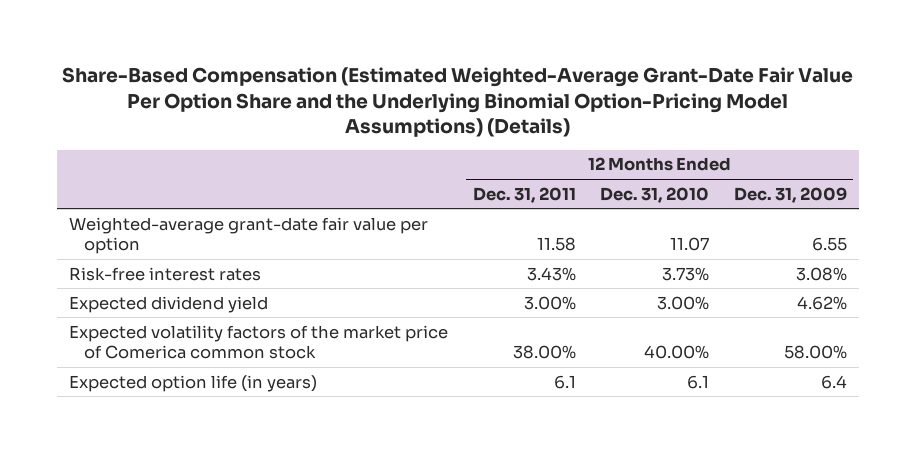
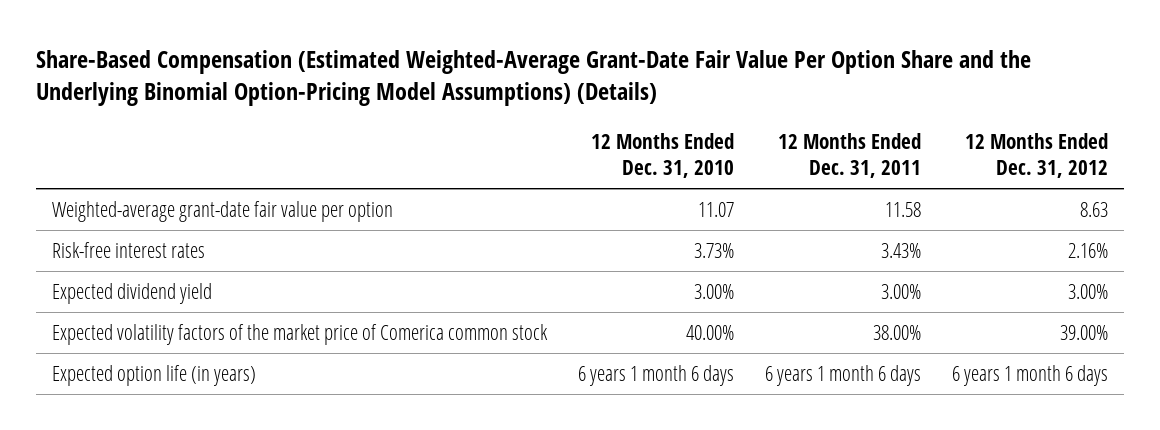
[733,186,847,203] Dec. 31, 2009 -> none
none -> [965,132,1109,179] 12 Months Ended Dec. 31, 2012
[553,374,576,389] 6.1 -> [765,364,922,386] 6 years 1 month 6 days
[687,374,710,389] 6.1 -> [577,364,734,386] 6 years 1 month 6 days

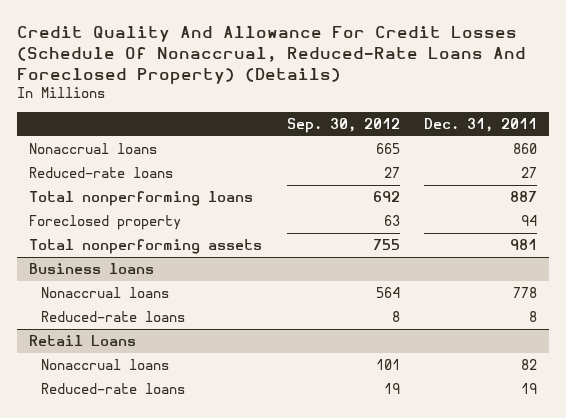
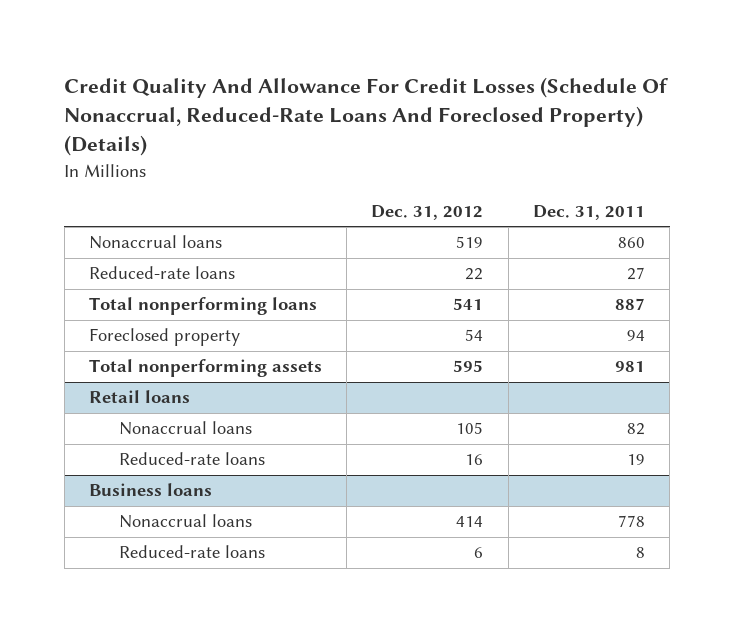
[286,117,400,133] Sep. 30, 2012 -> none
none -> [371,204,484,220] Dec. 31, 2012
none -> [88,390,190,404] Retail loans
none -> [118,421,252,436] Nonaccrual loans
none -> [118,452,265,466] Reduced-rate loans
[29,335,137,347] Retail Loans -> none
[40,359,169,371] Nonaccrual loans -> none
[40,383,185,395] Reduced-rate loans -> none

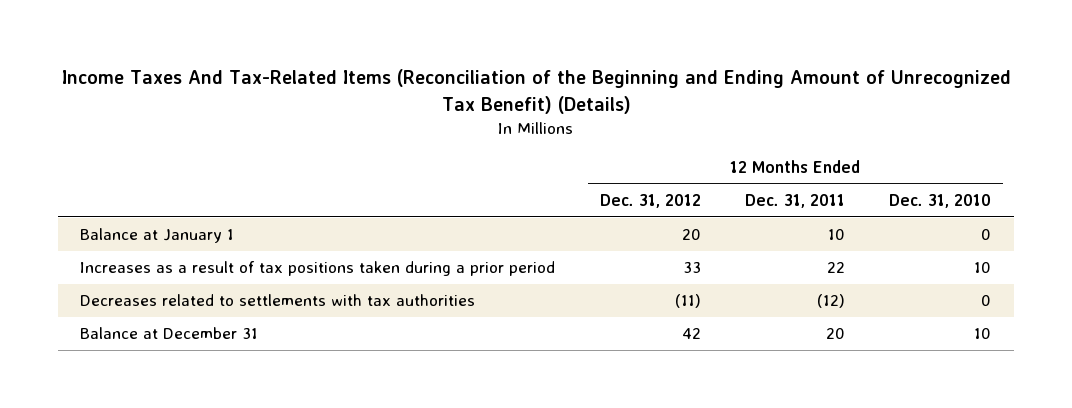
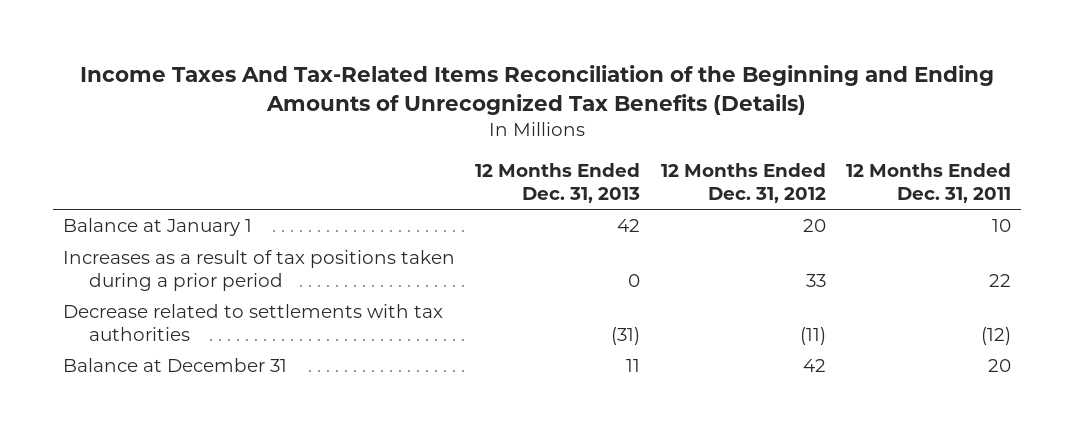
[61,69,1011,114] Income Taxes And Tax-Related Items (Reconciliation of the Beginning and Ending Amount of Unrecognized Tax Benefit) (Details) -> [80,64,995,115] Income Taxes And Tax-Related Items Reconciliation of the Beginning and Ending Amounts of Unrecognized Tax Benefits (Details)
[889,194,992,209] Dec. 31, 2010 -> none
none -> [475,162,641,203] 12 Months Ended Dec. 31, 2013
[80,294,476,307] Decreases related to settlements with tax authorities -> [63,304,444,342] Decrease related to settlements with tax authorities

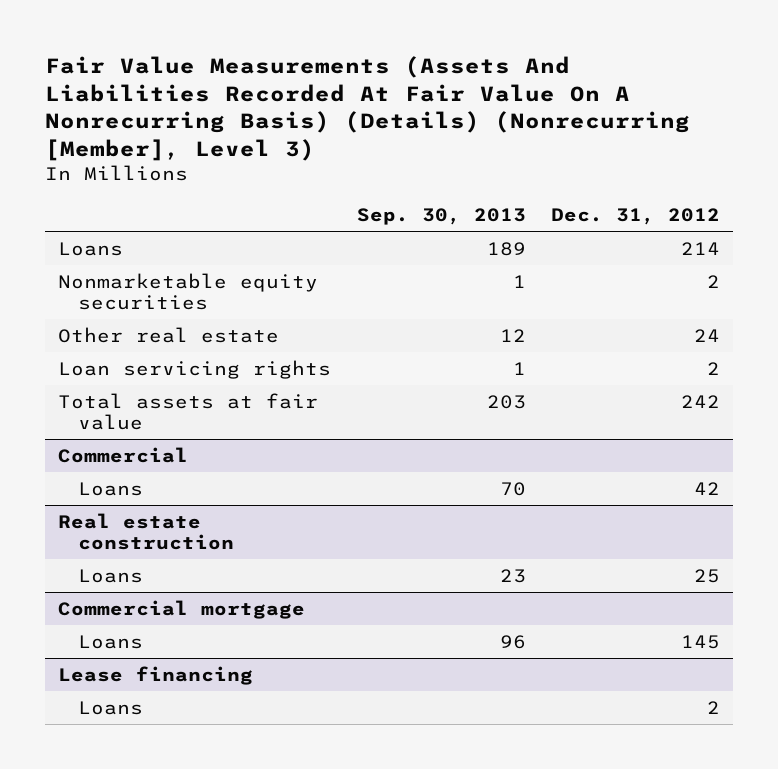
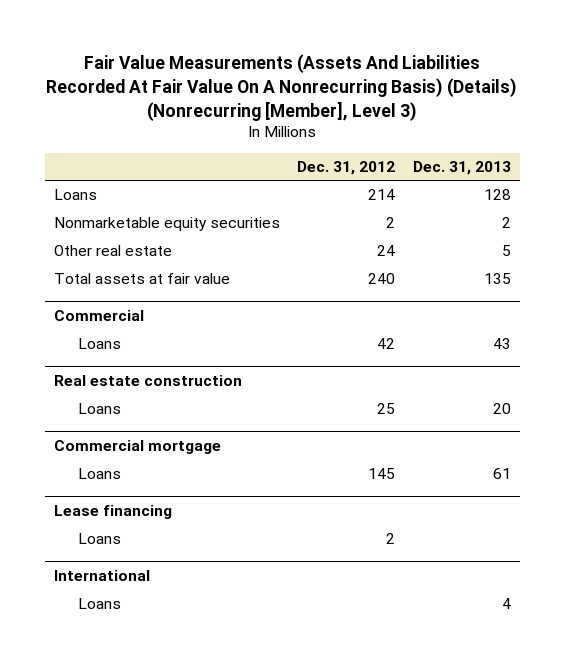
[356,208,526,226] Sep. 30, 2013 -> none
none -> [412,160,511,175] Dec. 31, 2013
[57,359,331,379] Loan servicing rights -> none
[681,394,721,408] 242 -> [368,273,396,285] 240
none -> [53,570,150,582] International
none -> [78,598,122,610] Loans

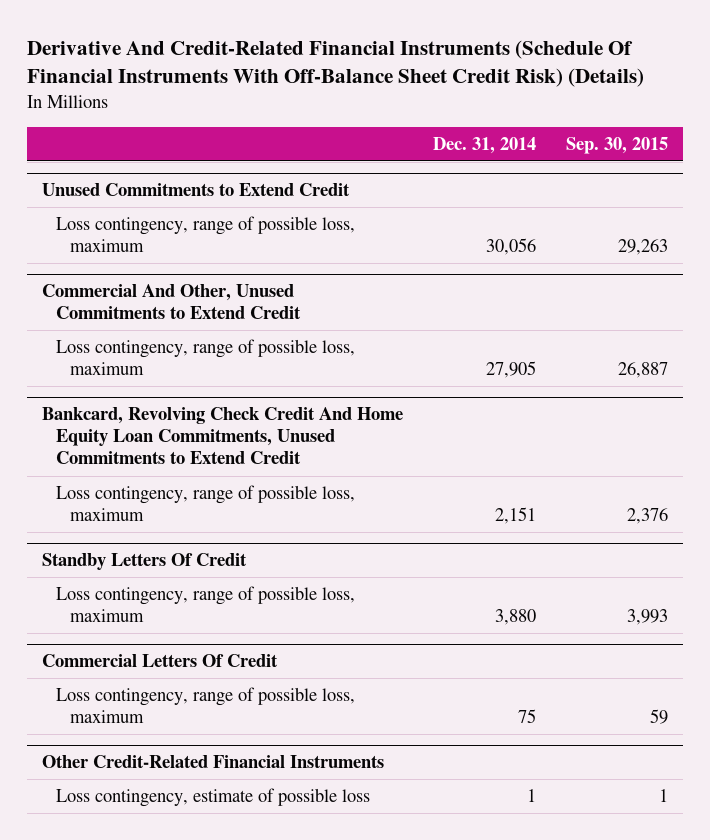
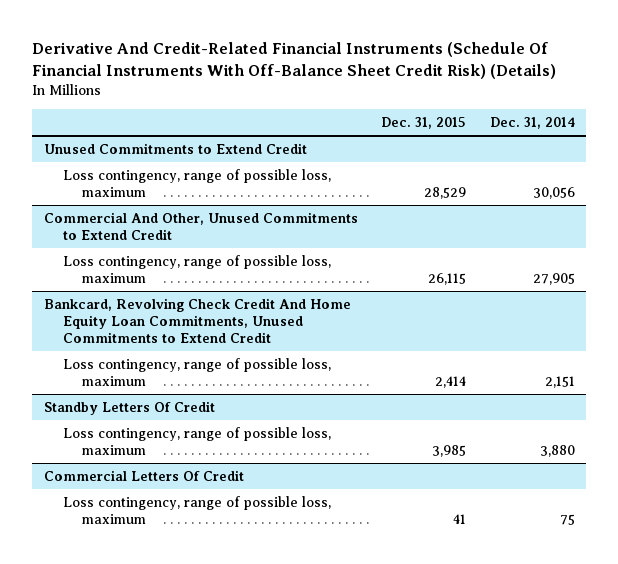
[566,136,669,154] Sep. 30, 2015 -> none
none -> [381,116,467,129] Dec. 31, 2015
[41,755,384,769] Other Credit-Related Financial Instruments -> none
[55,788,370,808] Loss contingency, estimate of possible loss -> none

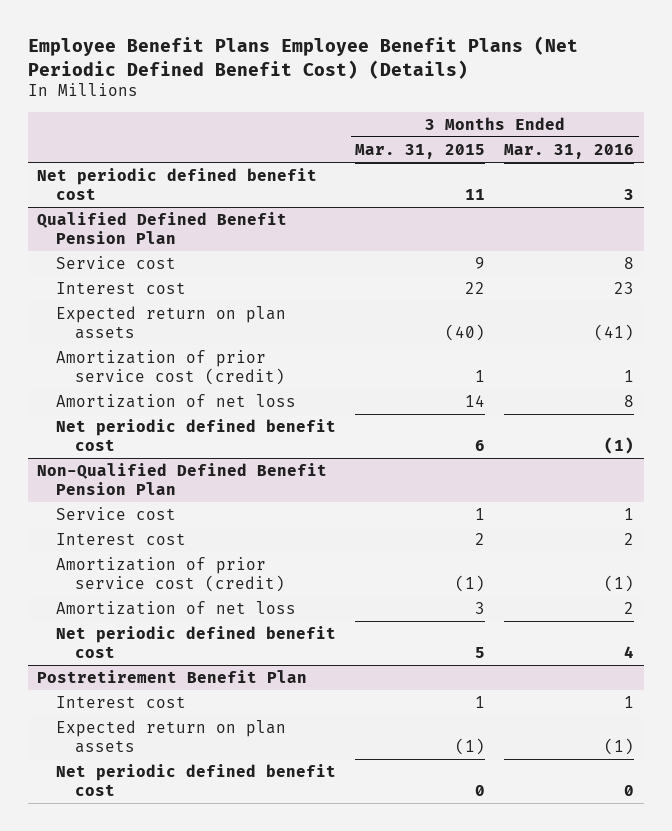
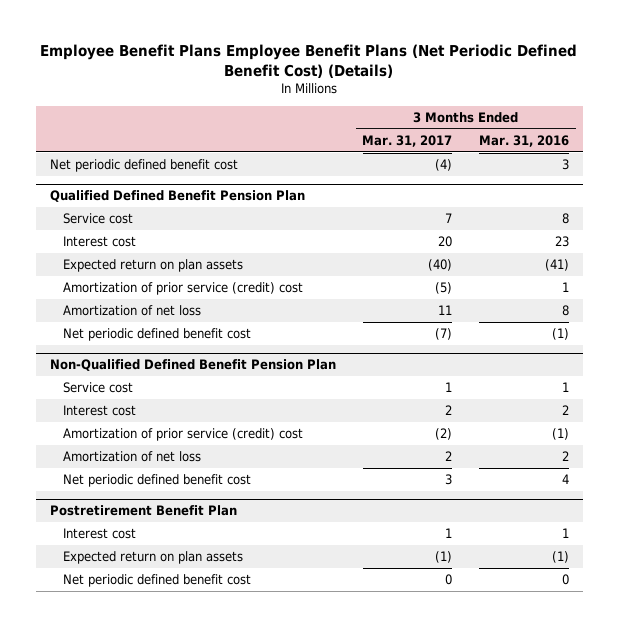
[355,143,486,159] Mar. 31, 2015 -> none
none -> [362,134,453,147] Mar. 31, 2017
[56,349,286,386] Amortization of prior service cost (credit) -> [62,282,303,296] Amortization of prior service (credit) cost
[56,556,286,593] Amortization of prior service cost (credit) -> [62,428,303,442] Amortization of prior service (credit) cost

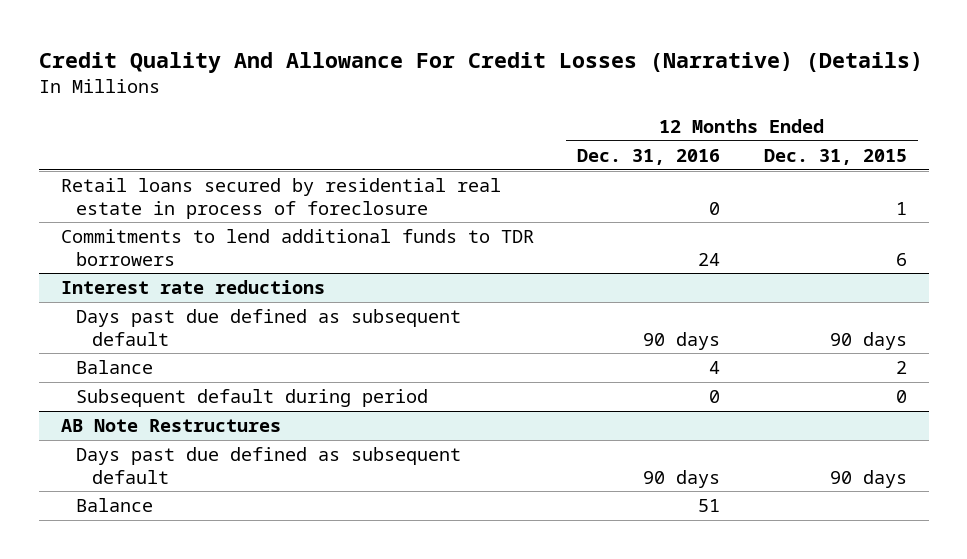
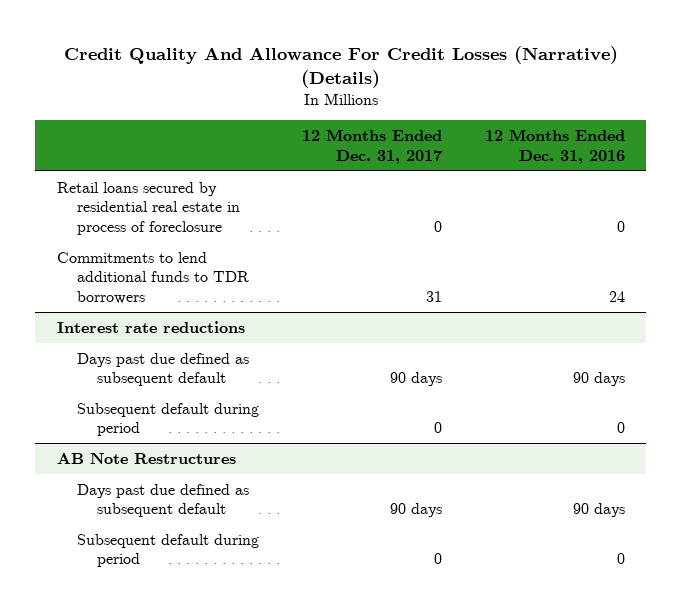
[763,149,907,166] Dec. 31, 2015 -> none
none -> [301,129,442,164] 12 Months Ended Dec. 31, 2017
[76,360,154,375] Balance -> none
[76,498,154,513] Balance -> none
none -> [76,533,259,568] Subsequent default during period

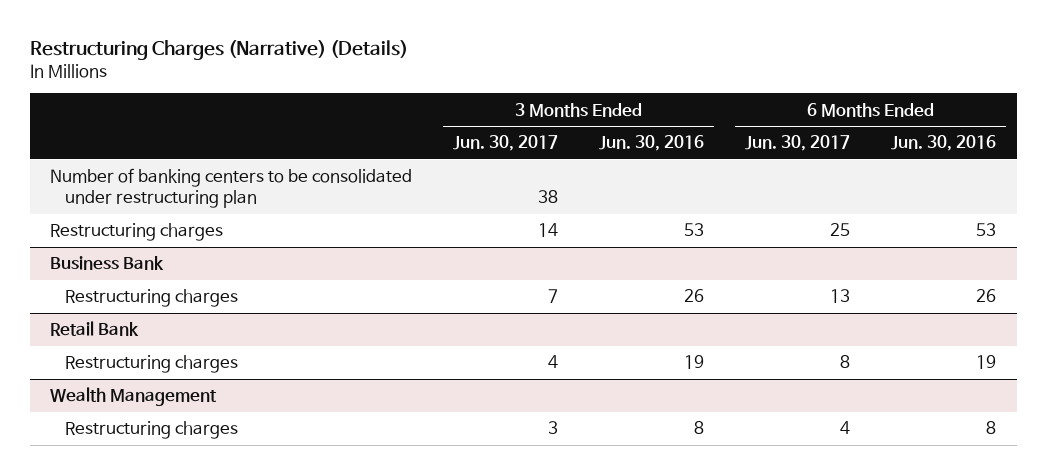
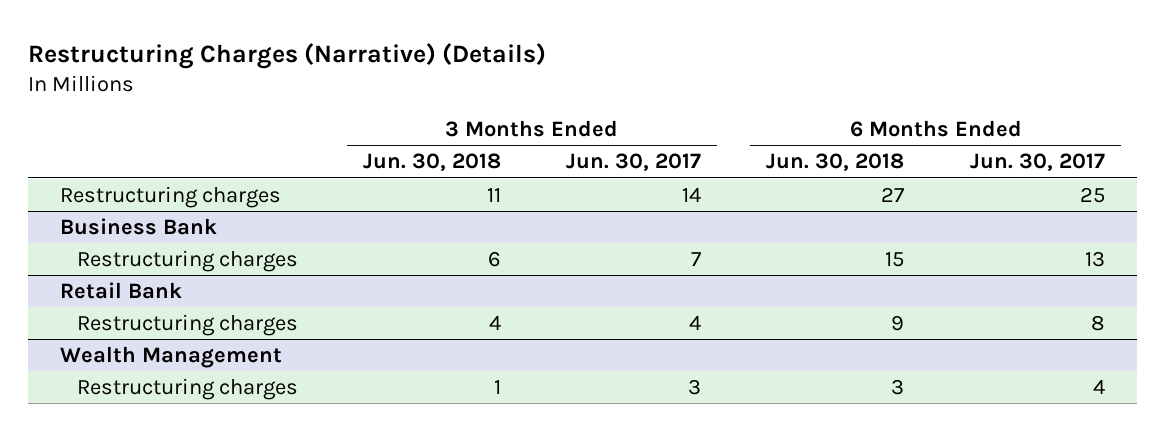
[599,135,705,152] Jun. 30, 2016 -> none
[891,135,997,152] Jun. 30, 2016 -> none
none -> [362,153,501,172] Jun. 30, 2018
none -> [766,153,905,172] Jun. 30, 2018
[50,168,413,209] Number of banking centers to be consolidated under restructuring plan -> none

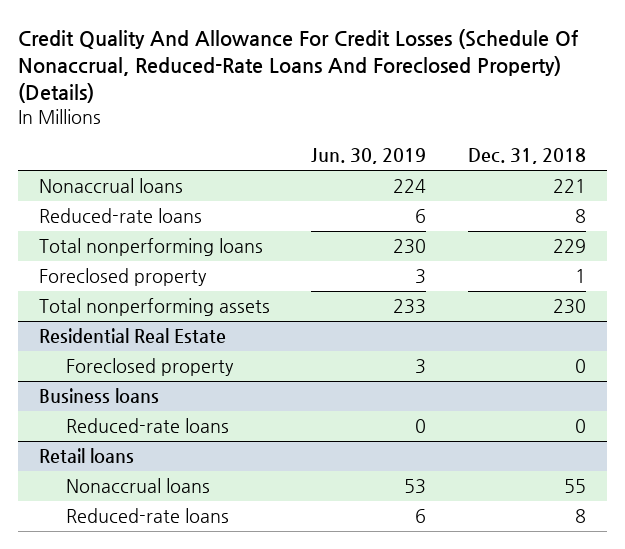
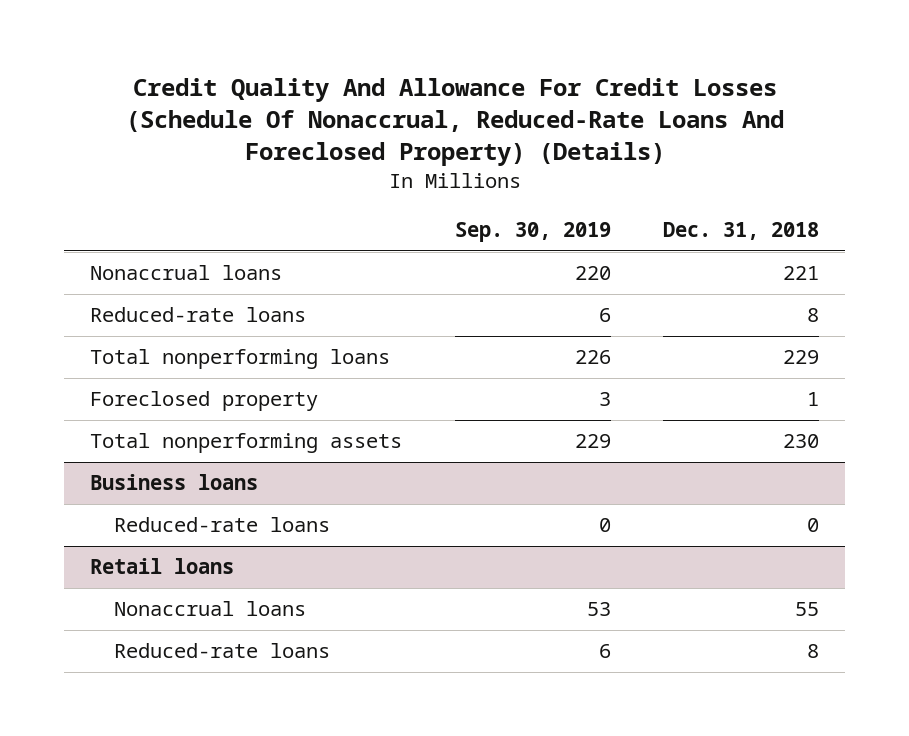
[311,148,427,165] Jun. 30, 2019 -> none
none -> [454,222,611,243] Sep. 30, 2019
[38,328,226,344] Residential Real Estate -> none
[66,358,235,377] Foreclosed property -> none

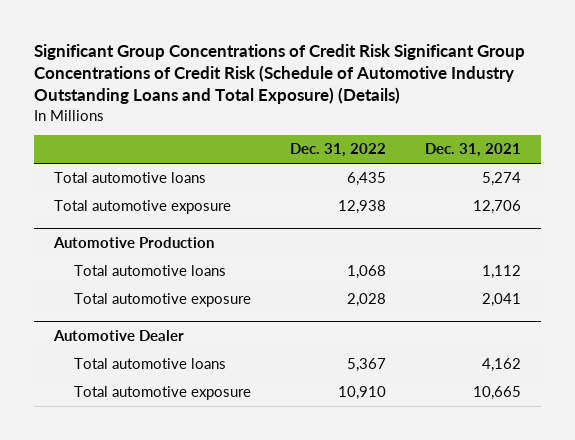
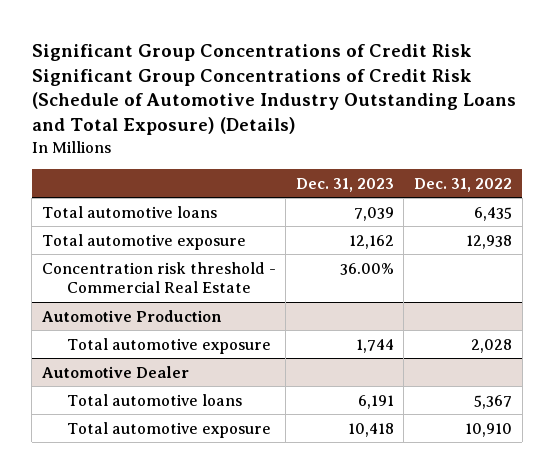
[425,143,522,158] Dec. 31, 2021 -> none
none -> [295,177,394,192] Dec. 31, 2023
none -> [41,261,276,294] Concentration risk threshold - Commercial Real Estate
[73,265,226,277] Total automotive loans -> none

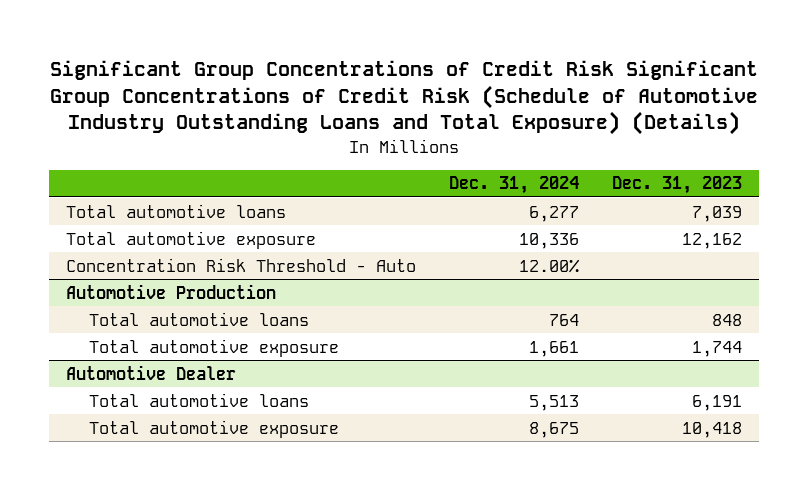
[413,177,512,192] Dec. 31, 2022 -> none
none -> [448,176,579,195] Dec. 31, 2024
[41,261,276,294] Concentration risk threshold - Commercial Real Estate -> none
none -> [65,257,416,272] Concentration Risk Threshold - Auto
none -> [88,311,309,326] Total automotive loans

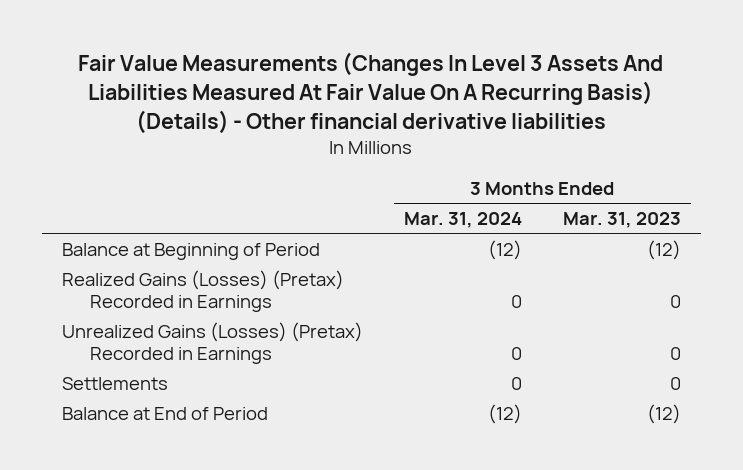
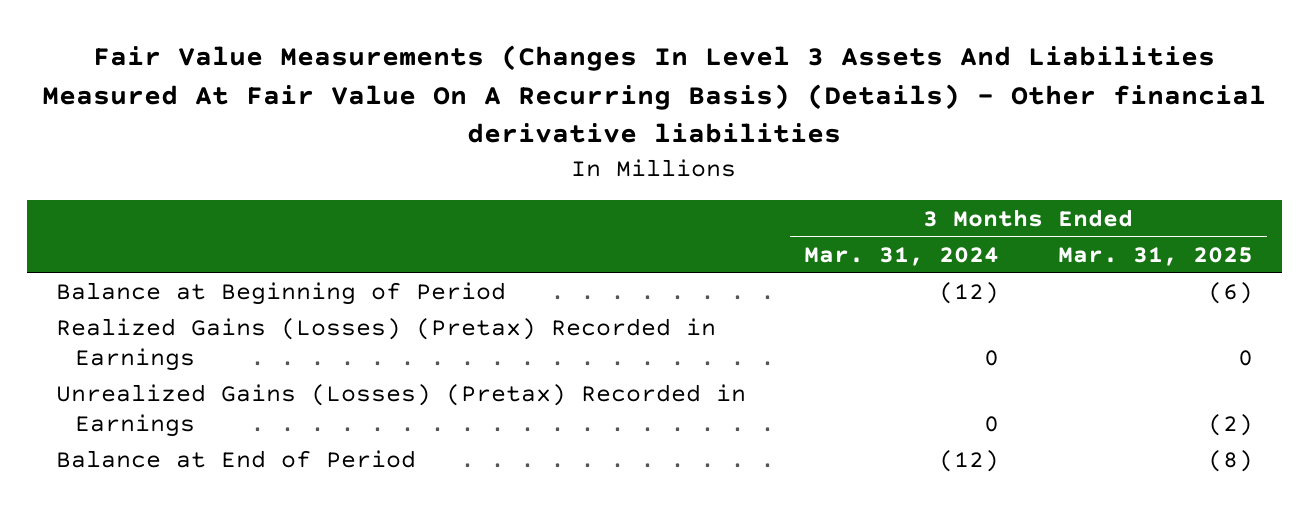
[562,212,681,229] Mar. 31, 2023 -> none
none -> [1057,246,1253,266] Mar. 31, 2025
[62,376,169,390] Settlements -> none

